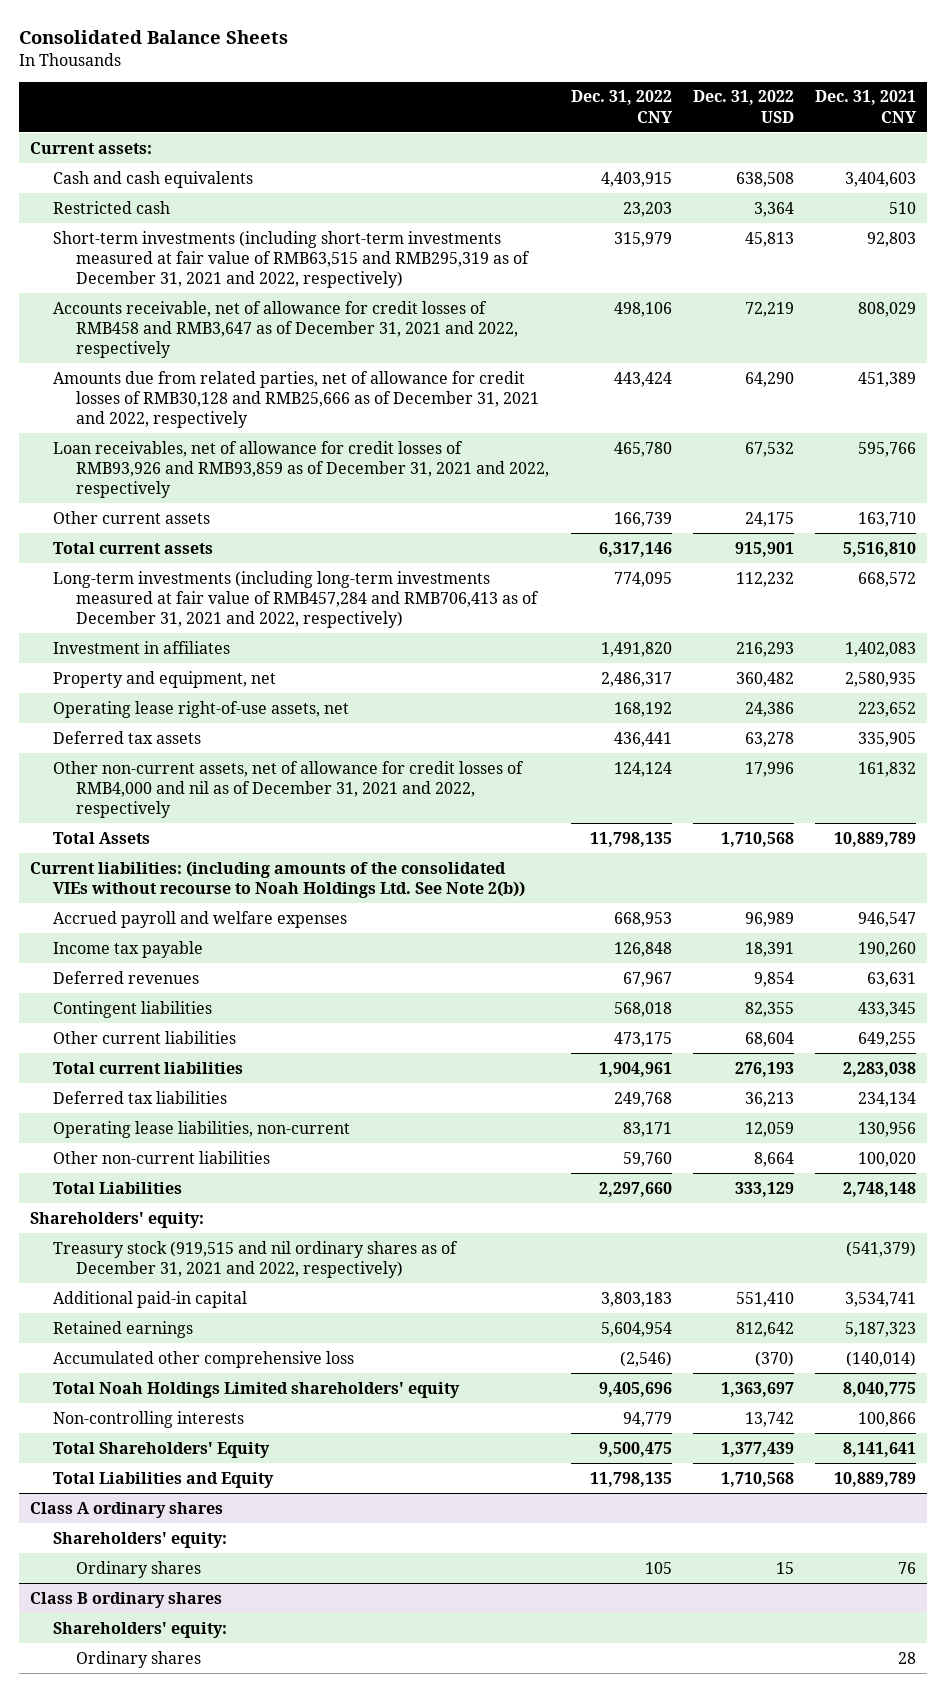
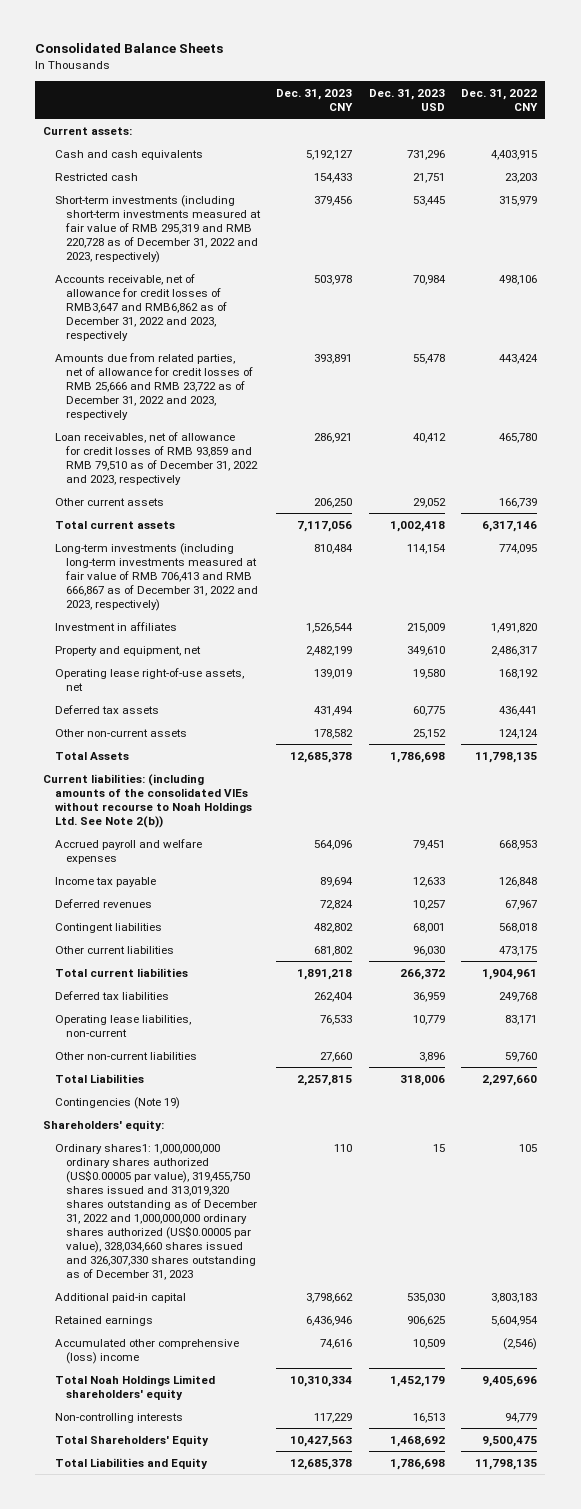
[692,90,794,123] Dec. 31, 2022 USD -> none
[815,90,918,123] Dec. 31, 2021 CNY -> none
none -> [276,88,354,111] Dec. 31, 2023 CNY
none -> [368,88,445,111] Dec. 31, 2023 USD
[53,230,531,289] Short-term investments (including short-term investments measured at fair value of RMB63,515 and RMB295,319 as of December 31, 2021 and 2022, respectively) -> [54,194,262,263] Short-term investments (including short-term investments measured at fair value of RMB 295,319 and RMB 220,728 as of December 31, 2022 and 2023, respectively)
[53,300,519,359] Accounts receivable, net of allowance for credit losses of RMB458 and RMB3,647 as of December 31, 2021 and 2022, respectively -> [54,273,228,341] Accounts receivable, net of allowance for credit losses of RMB3,647 and RMB6,862 as of December 31, 2022 and 2023, respectively
[53,370,540,429] Amounts due from related parties, net of allowance for credit losses of RMB30,128 and RMB25,666 as of December 31, 2021 and 2022, respectively -> [54,352,254,420] Amounts due from related parties, net of allowance for credit losses of RMB 25,666 and RMB 23,722 as of December 31, 2022 and 2023, respectively
[53,440,550,499] Loan receivables, net of allowance for credit losses of RMB93,926 and RMB93,859 as of December 31, 2021 and 2022, respectively -> [54,431,259,485] Loan receivables, net of allowance for credit losses of RMB 93,859 and RMB 79,510 as of December 31, 2022 and 2023, respectively
[53,570,540,629] Long-term investments (including long-term investments measured at fair value of RMB457,284 and RMB706,413 as of December 31, 2021 and 2022, respectively) -> [54,542,259,611] Long-term investments (including long-term investments measured at fair value of RMB 706,413 and RMB 666,867 as of December 31, 2022 and 2023, respectively)
[53,760,525,819] Other non-current assets, net of allowance for credit losses of RMB4,000 and nil as of December 31, 2021 and 2022, respectively -> [54,728,187,737] Other non-current assets
none -> [54,1096,180,1109] Contingencies (Note 19)
[53,1240,459,1278] Treasury stock (919,515 and nil ordinary shares as of December 31, 2021 and 2022, respectively) -> none
none -> [54,1143,258,1280] Ordinary shares1: 1,000,000,000 ordinary shares authorized (US$0.00005 par value), 319,455,750 shares issued and 313,019,320 shares outstanding as of December 31, 2022 and 1,000,000,000 ordinary shares authorized (US$0.00005 par value), 328,034,660 shares issued and 326,307,330 shares outstanding as of December 31, 2023
[53,1350,355,1368] Accumulated other comprehensive loss -> [54,1338,239,1364] Accumulated other comprehensive (loss) income
[30,1501,224,1518] Class A ordinary shares -> none
[53,1531,228,1548] Shareholders' equity: -> none
[76,1560,202,1578] Ordinary shares -> none
[30,1591,223,1608] Class B ordinary shares -> none
[53,1621,228,1638] Shareholders' equity: -> none
[76,1650,202,1668] Ordinary shares -> none

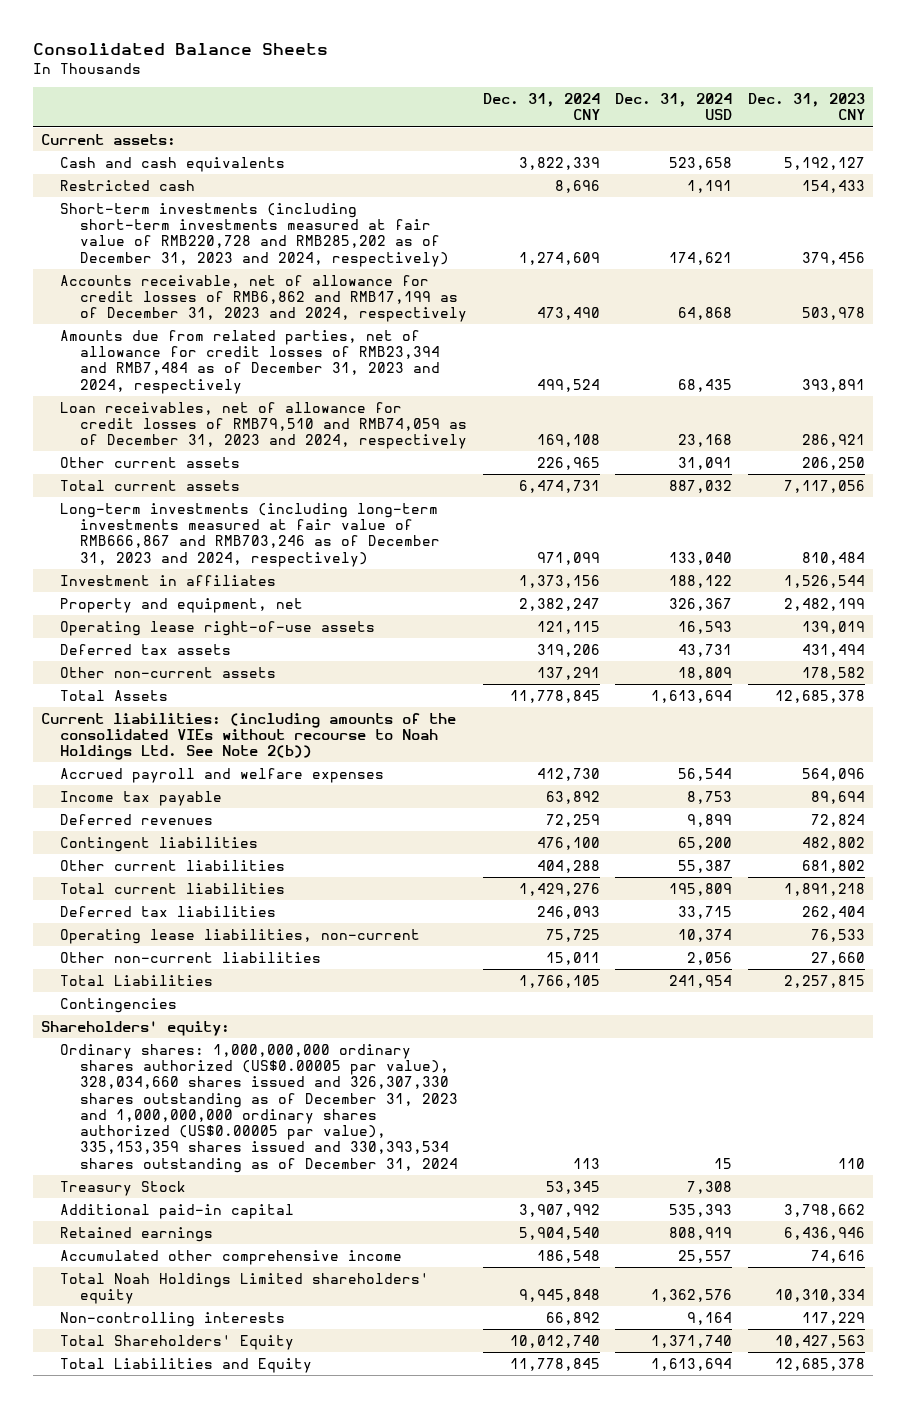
[368,88,445,111] Dec. 31, 2023 USD -> none
[461,88,539,111] Dec. 31, 2022 CNY -> none
none -> [482,93,600,121] Dec. 31, 2024 CNY
none -> [615,93,733,121] Dec. 31, 2024 USD
[54,194,262,263] Short-term investments (including short-term investments measured at fair value of RMB 295,319 and RMB 220,728 as of December 31, 2022 and 2023, respectively) -> [60,202,449,267] Short-term investments (including short-term investments measured at fair value of RMB220,728 and RMB285,202 as of December 31, 2023 and 2024, respectively)
[54,273,228,341] Accounts receivable, net of allowance for credit losses of RMB3,647 and RMB6,862 as of December 31, 2022 and 2023, respectively -> [60,274,467,323] Accounts receivable, net of allowance for credit losses of RMB6,862 and RMB17,199 as of December 31, 2023 and 2024, respectively
[54,352,254,420] Amounts due from related parties, net of allowance for credit losses of RMB 25,666 and RMB 23,722 as of December 31, 2022 and 2023, respectively -> [60,329,440,394] Amounts due from related parties, net of allowance for credit losses of RMB23,394 and RMB7,484 as of December 31, 2023 and 2024, respectively
[54,431,259,485] Loan receivables, net of allowance for credit losses of RMB 93,859 and RMB 79,510 as of December 31, 2022 and 2023, respectively -> [60,401,467,450] Loan receivables, net of allowance for credit losses of RMB79,510 and RMB74,059 as of December 31, 2023 and 2024, respectively
[54,542,259,611] Long-term investments (including long-term investments measured at fair value of RMB 706,413 and RMB 666,867 as of December 31, 2022 and 2023, respectively) -> [60,502,440,567] Long-term investments (including long-term investments measured at fair value of RMB666,867 and RMB703,246 as of December 31, 2023 and 2024, respectively)
[54,667,244,691] Operating lease right-of-use assets, net -> [60,620,376,636] Operating lease right-of-use assets
[54,1096,180,1109] Contingencies (Note 19) -> [60,997,178,1013] Contingencies
[54,1143,258,1280] Ordinary shares1: 1,000,000,000 ordinary shares authorized (US$0.00005 par value), 319,455,750 shares issued and 313,019,320 shares outstanding as of December 31, 2022 and 1,000,000,000 ordinary shares authorized (US$0.00005 par value), 328,034,660 shares issued and 326,307,330 shares outstanding as of December 31, 2023 -> [60,1043,458,1173] Ordinary shares: 1,000,000,000 ordinary shares authorized (US$0.00005 par value), 328,034,660 shares issued and 326,307,330 shares outstanding as of December 31, 2023 and 1,000,000,000 ordinary shares authorized (US$0.00005 par value), 335,153,359 shares issued and 330,393,534 shares outstanding as of December 31, 2024
none -> [60,1180,187,1196] Treasury Stock
[54,1338,239,1364] Accumulated other comprehensive (loss) income -> [60,1249,403,1265] Accumulated other comprehensive income

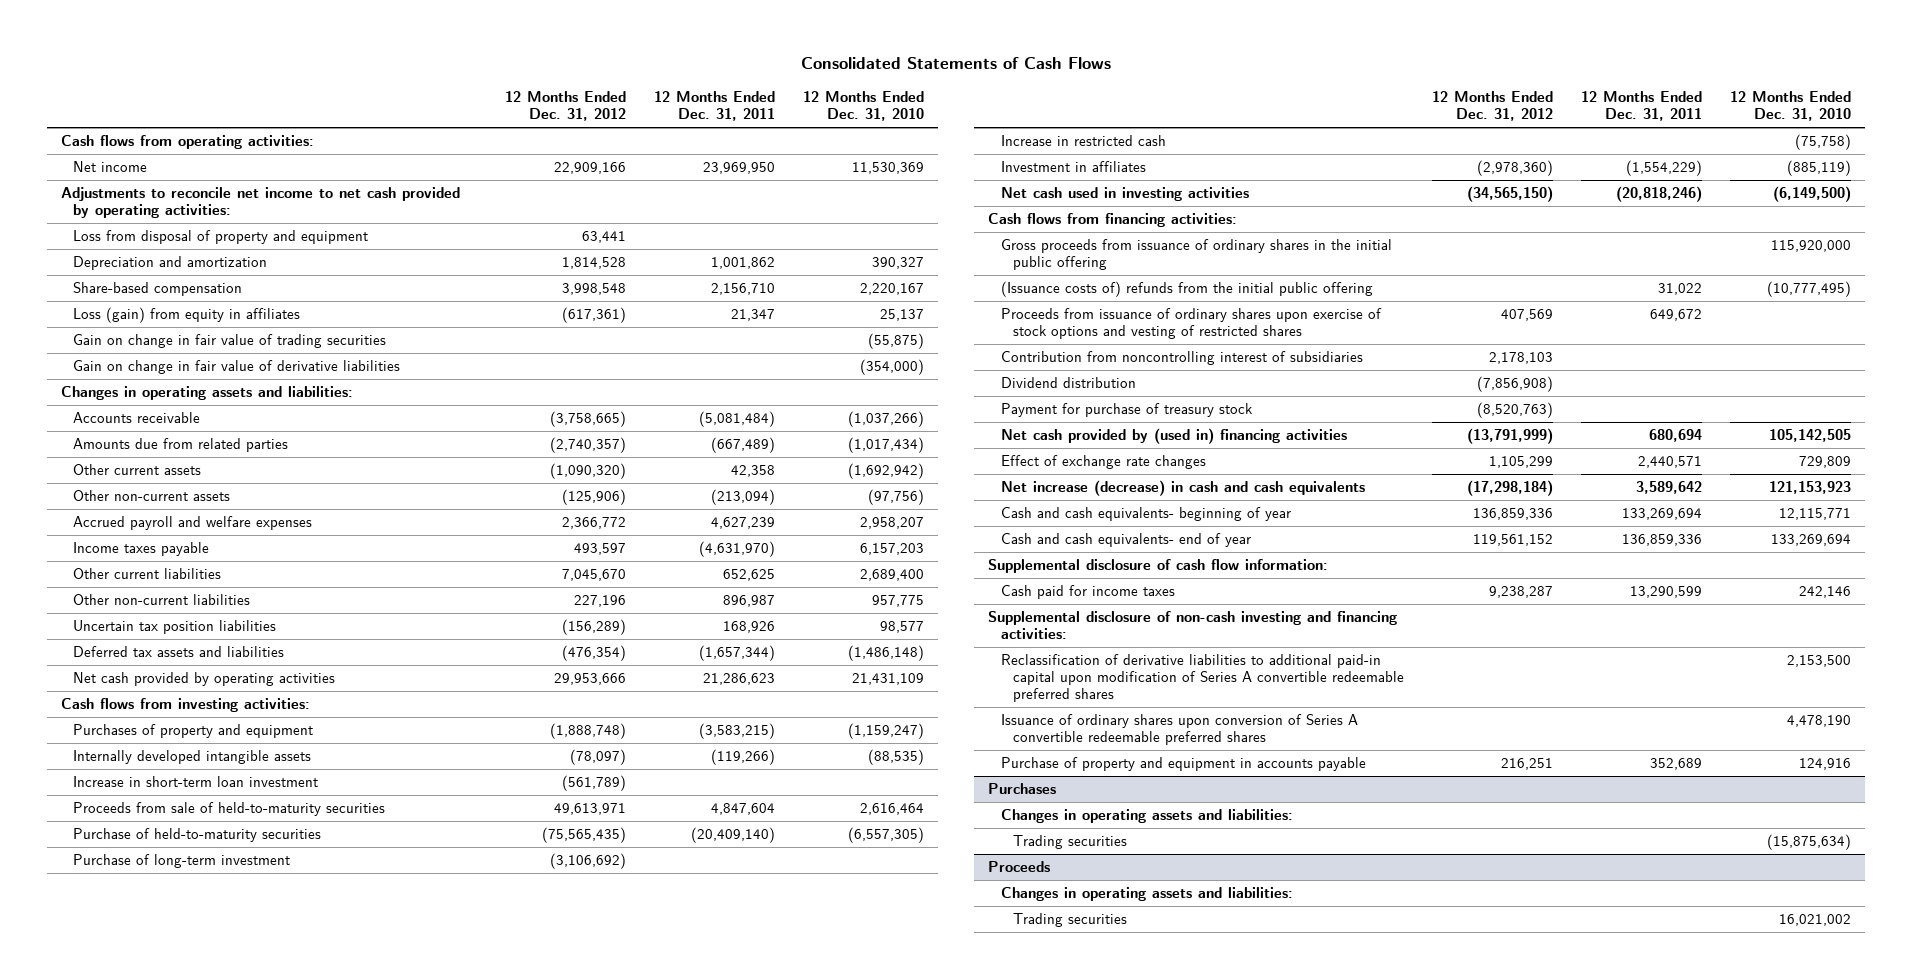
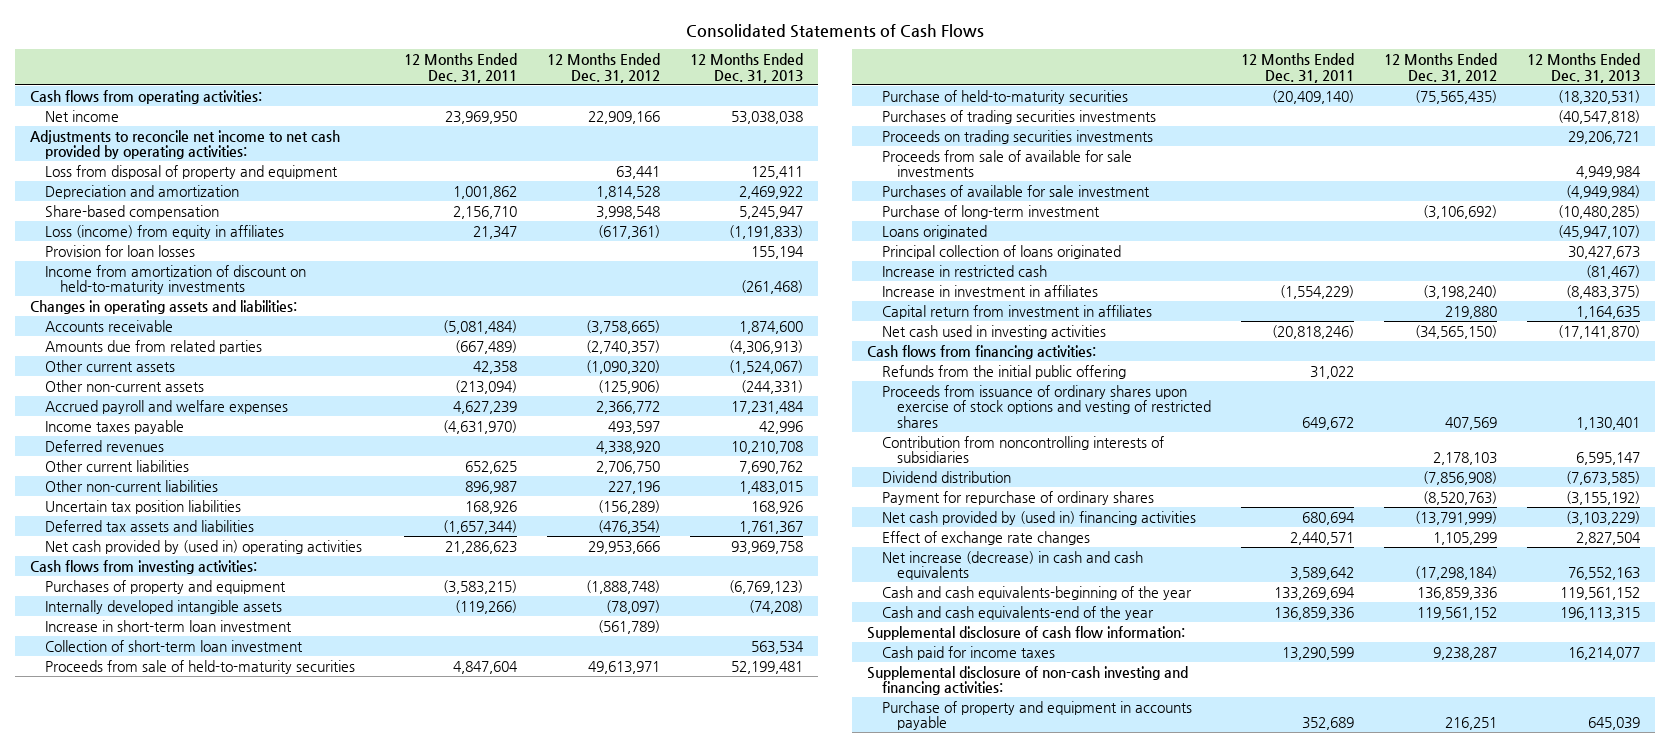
[802,91,924,122] 12 Months Ended Dec. 31, 2010 -> none
none -> [690,53,804,83] 12 Months Ended Dec. 31, 2013
[73,334,387,349] Gain on change in fair value of trading securities -> none
[73,360,401,375] Gain on change in fair value of derivative liabilities -> none
[73,307,301,324] Loss (gain) from equity in affiliates -> [45,224,285,239] Loss (income) from equity in affiliates
none -> [45,244,196,257] Provision for loan losses
none -> [45,264,307,295] Income from amortization of discount on held-to-maturity investments
none -> [45,439,165,452] Deferred revenues
[561,569,626,582] 7,045,670 -> [596,460,661,474] 2,706,750
[73,672,336,687] Net cash provided by operating activities -> [45,539,363,554] Net cash provided by (used in) operating activities
none -> [45,639,304,652] Collection of short-term loan investment
none -> [882,109,1157,124] Purchases of trading securities investments
none -> [882,129,1154,144] Proceeds on trading securities investments
none -> [882,149,1133,178] Proceeds from sale of available for sale investments
none -> [882,184,1151,197] Purchases of available for sale investment
none -> [882,224,988,239] Loans originated
none -> [882,244,1122,259] Principal collection of loans originated
[1000,161,1146,173] Investment in affiliates -> [882,284,1099,297] Increase in investment in affiliates
[1477,160,1554,177] (2,978,360) -> [1423,284,1498,299] (3,198,240)
none -> [882,304,1153,319] Capital return from investment in affiliates
[1000,239,1392,271] Gross proceeds from issuance of ordinary shares in the initial public offering -> none
[1000,281,1373,298] (Issuance costs of) refunds from the initial public offering -> [882,364,1127,379] Refunds from the initial public offering
[1000,351,1363,366] Contribution from noncontrolling interest of subsidiaries -> [882,435,1165,464] Contribution from noncontrolling interests of subsidiaries
[1000,403,1253,418] Payment for purchase of treasury stock -> [882,490,1155,505] Payment for repurchase of ordinary shares
[1000,507,1291,522] Cash and cash equivalents- beginning of year -> [882,585,1193,600] Cash and cash equivalents-beginning of the year
[1000,533,1251,548] Cash and cash equivalents- end of year -> [882,605,1155,620] Cash and cash equivalents-end of the year
[1000,654,1405,702] Reclassification of derivative liabilities to additional paid-in capital upon modification of Series A convertible redeemable preferred shares -> none
[1000,714,1358,746] Issuance of ordinary shares upon conversion of Series A convertible redeemable preferred shares -> none
[988,783,1057,795] Purchases -> none
[1000,809,1293,824] Changes in operating assets and liabilities: -> none
[1013,835,1128,850] Trading securities -> none
[988,861,1051,873] Proceeds -> none
[1000,887,1293,902] Changes in operating assets and liabilities: -> none
[1013,913,1128,928] Trading securities -> none

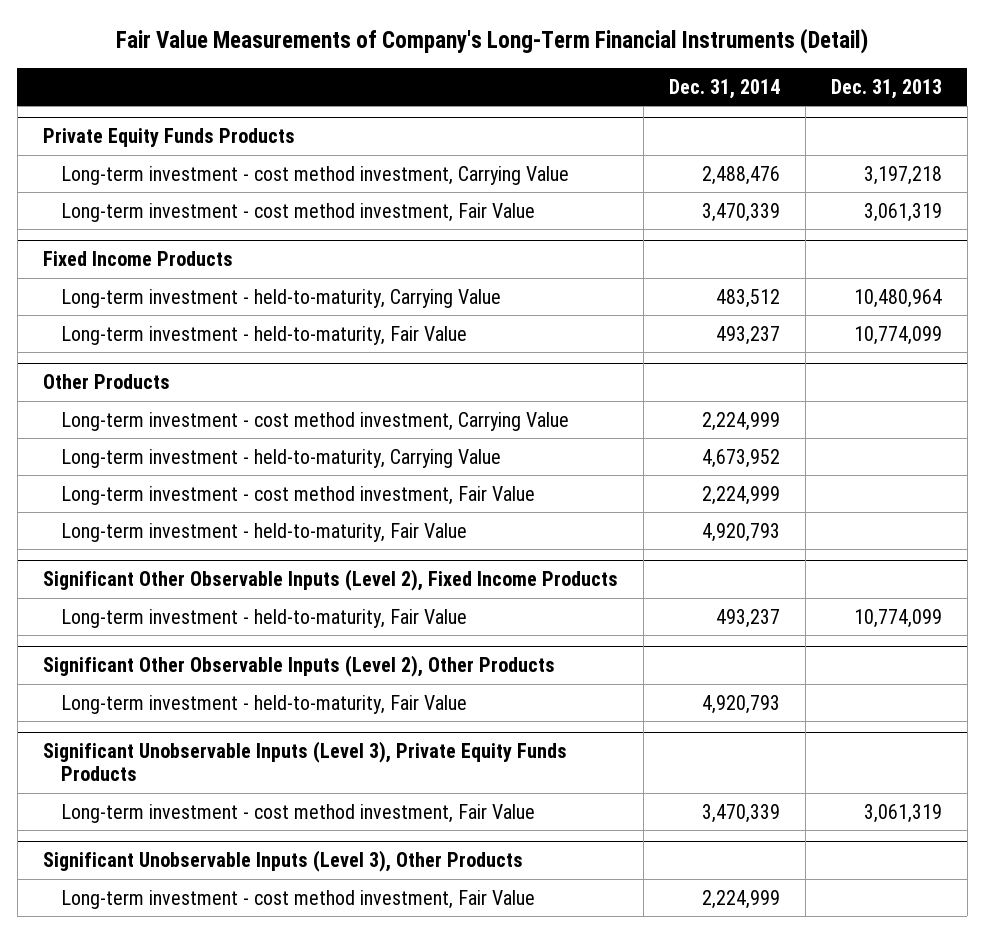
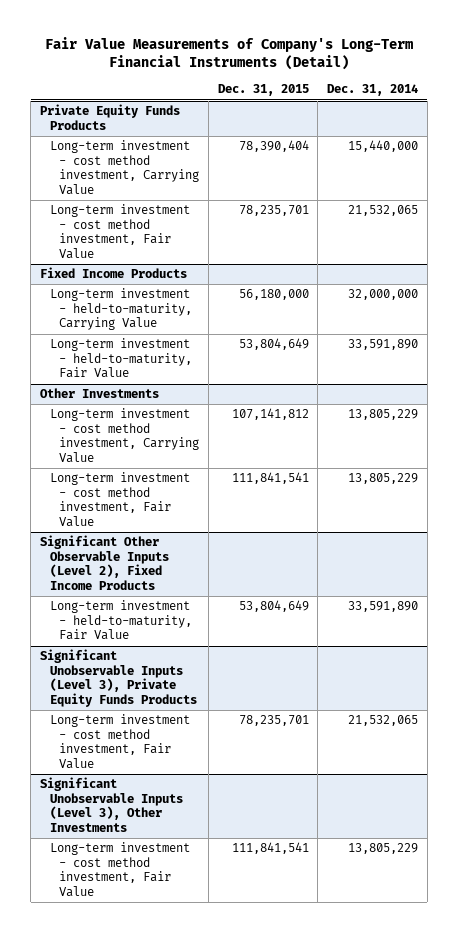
[830,78,942,99] Dec. 31, 2013 -> none
none -> [217,84,309,97] Dec. 31, 2015
[701,165,780,185] 2,488,476 -> [347,140,418,153] 15,440,000
[701,202,780,222] 3,470,339 -> [347,205,418,217] 21,532,065
[42,374,170,390] Other Products -> none
[60,448,501,468] Long-term investment - held-to-maturity, Carrying Value -> none
[60,522,467,542] Long-term investment - held-to-maturity, Fair Value -> none
[715,288,780,308] 483,512 -> [347,289,418,301] 32,000,000
[715,325,780,345] 493,237 -> [347,339,418,351] 33,591,890
none -> [39,388,159,399] Other Investments
[701,411,780,431] 2,224,999 -> [347,409,418,421] 13,805,229
[701,485,780,505] 2,224,999 -> [347,473,418,485] 13,805,229
[42,655,555,678] Significant Other Observable Inputs (Level 2), Other Products -> none
[60,694,467,714] Long-term investment - held-to-maturity, Fair Value -> none
[715,608,780,628] 493,237 -> [347,601,418,613] 33,591,890
[701,803,780,823] 3,470,339 -> [347,715,418,727] 21,532,065
[42,850,523,873] Significant Unobservable Inputs (Level 3), Other Products -> [39,777,183,832] Significant Unobservable Inputs (Level 3), Other Investments
[701,889,780,909] 2,224,999 -> [347,843,418,855] 13,805,229

